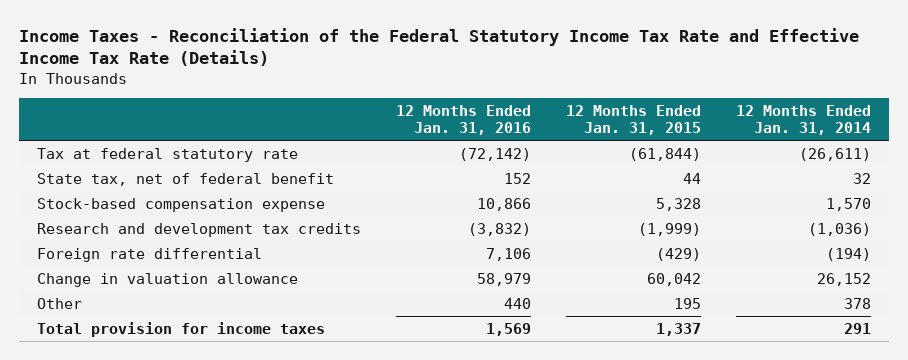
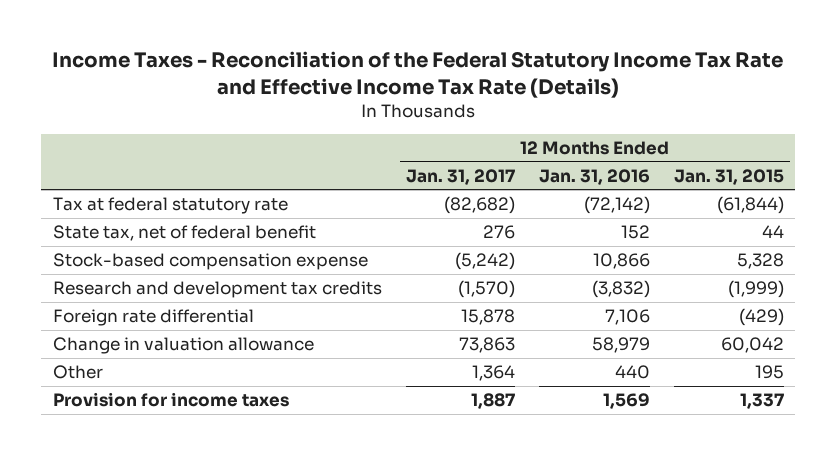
[736,104,872,136] 12 Months Ended Jan. 31, 2014 -> none
none -> [405,169,515,186] Jan. 31, 2017
[37,321,326,337] Total provision for income taxes -> [52,392,289,408] Provision for income taxes

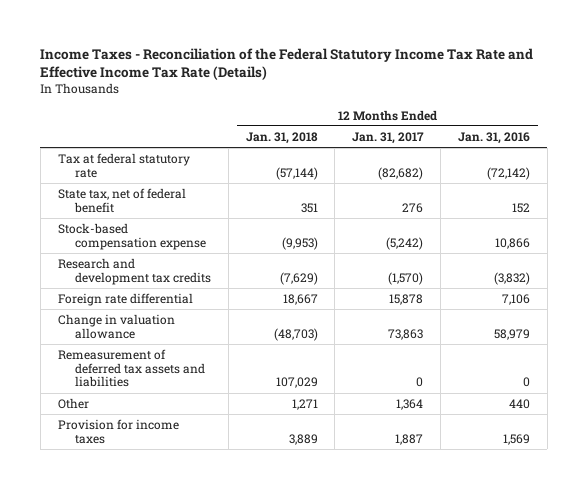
[673,169,784,186] Jan. 31, 2015 -> none
none -> [245,131,318,144] Jan. 31, 2018
none -> [57,348,206,388] Remeasurement of deferred tax assets and liabilities

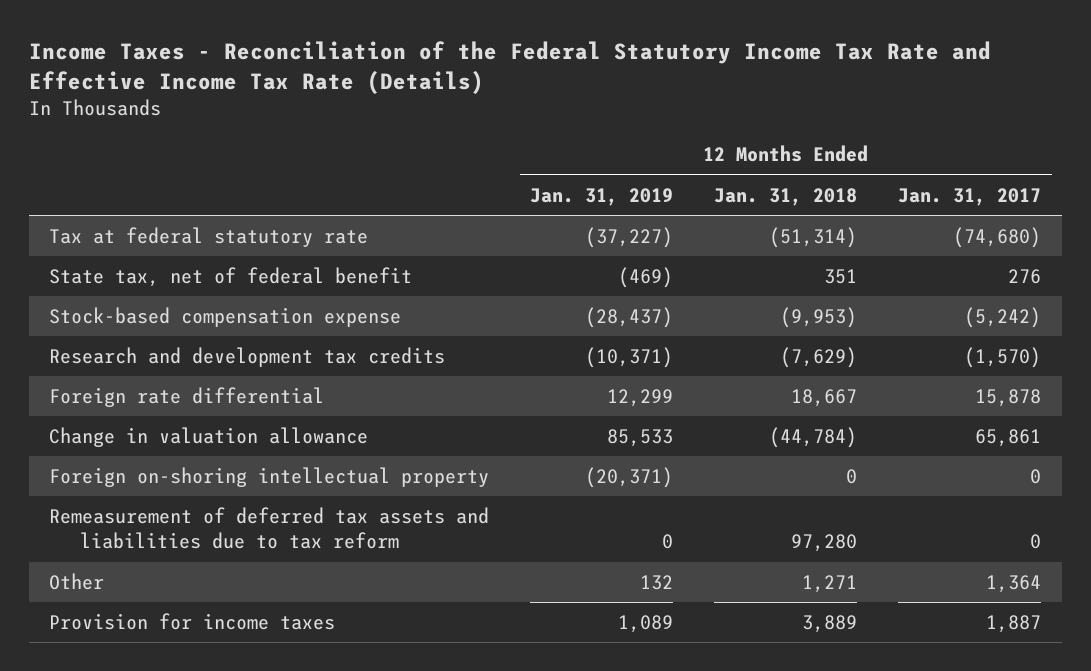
[457,131,530,144] Jan. 31, 2016 -> none
none -> [530,187,674,206] Jan. 31, 2019
[275,166,318,180] (57,144) -> [769,226,858,248] (51,314)
[378,166,424,180] (82,682) -> [953,226,1042,248] (74,680)
[273,327,318,341] (48,703) -> [769,426,858,448] (44,784)
[388,328,424,340] 73,863 -> [975,428,1042,447] 65,861
none -> [49,466,490,487] Foreign on-shoring intellectual property
[57,348,206,388] Remeasurement of deferred tax assets and liabilities -> [49,506,490,550] Remeasurement of deferred tax assets and liabilities due to tax reform
[275,377,318,389] 107,029 -> [791,534,858,553] 97,280

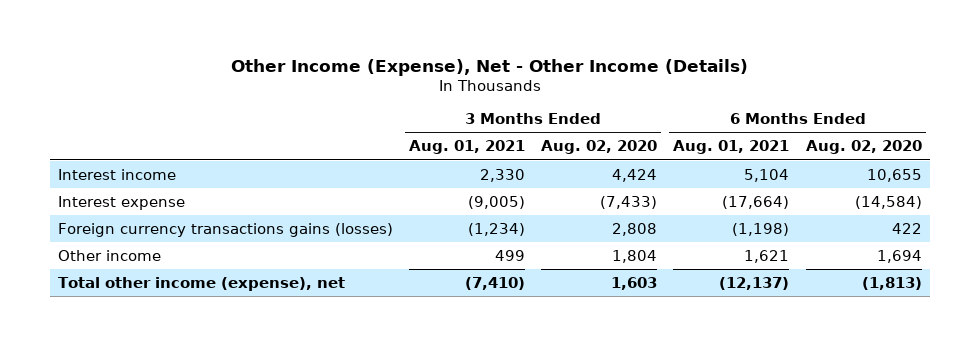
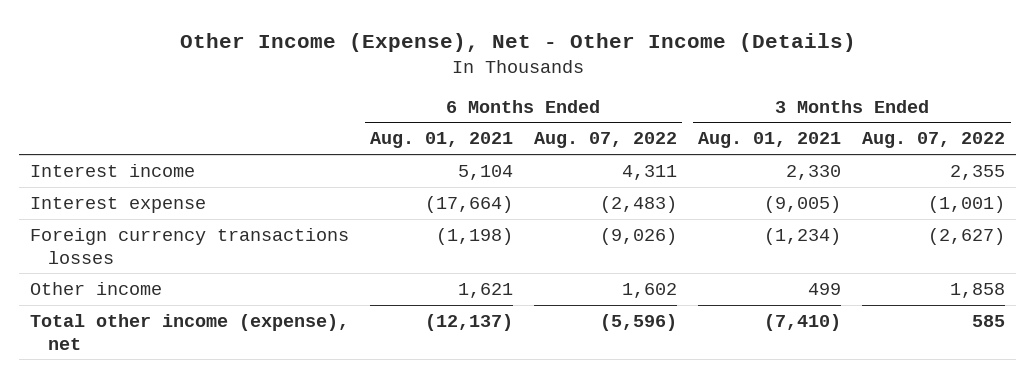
[541,140,658,155] Aug. 02, 2020 -> none
[805,140,922,155] Aug. 02, 2020 -> none
none -> [534,132,678,149] Aug. 07, 2022
none -> [862,132,1006,149] Aug. 07, 2022
[57,222,393,237] Foreign currency transactions gains (losses) -> [29,227,349,264] Foreign currency transactions losses

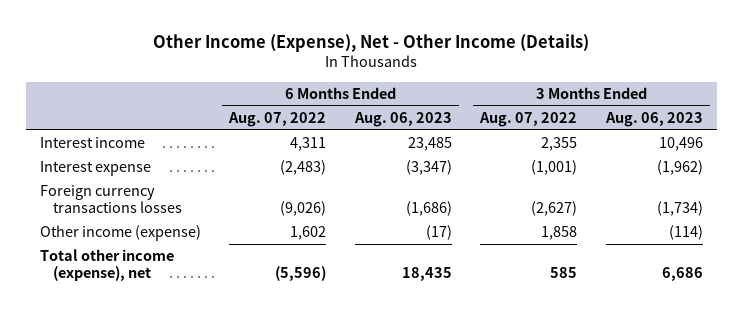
[369,132,513,149] Aug. 01, 2021 -> none
[698,132,842,149] Aug. 01, 2021 -> none
none -> [353,111,452,127] Aug. 06, 2023
none -> [604,111,703,127] Aug. 06, 2023
[29,281,162,295] Other income -> [39,225,201,242] Other income (expense)

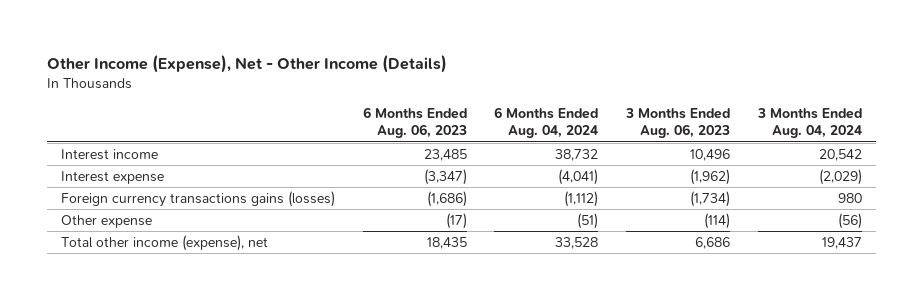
[228,111,327,127] Aug. 07, 2022 -> none
[479,111,578,127] Aug. 07, 2022 -> none
none -> [494,106,599,139] 6 Months Ended Aug. 04, 2024
none -> [757,107,863,139] 3 Months Ended Aug. 04, 2024
[39,185,183,213] Foreign currency transactions losses -> [60,191,335,208] Foreign currency transactions gains (losses)
[39,225,201,242] Other income (expense) -> [60,215,152,229] Other expense

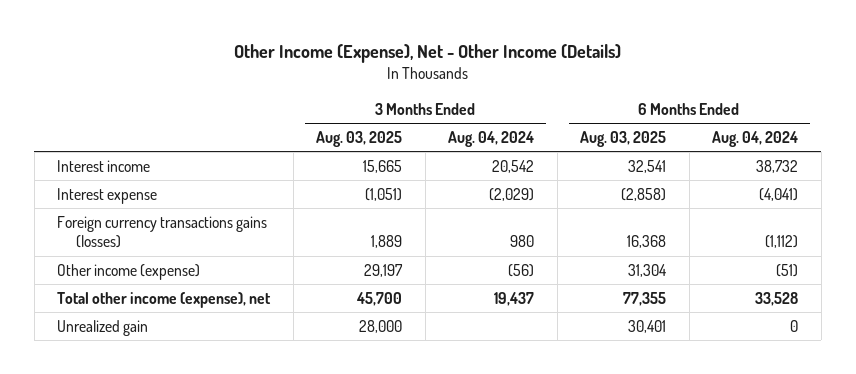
[362,106,467,139] 6 Months Ended Aug. 06, 2023 -> none
[625,107,731,139] 3 Months Ended Aug. 06, 2023 -> none
none -> [316,130,403,147] Aug. 03, 2025
none -> [580,130,667,147] Aug. 03, 2025
[60,215,152,229] Other expense -> [57,263,201,280] Other income (expense)
none -> [57,319,149,336] Unrealized gain

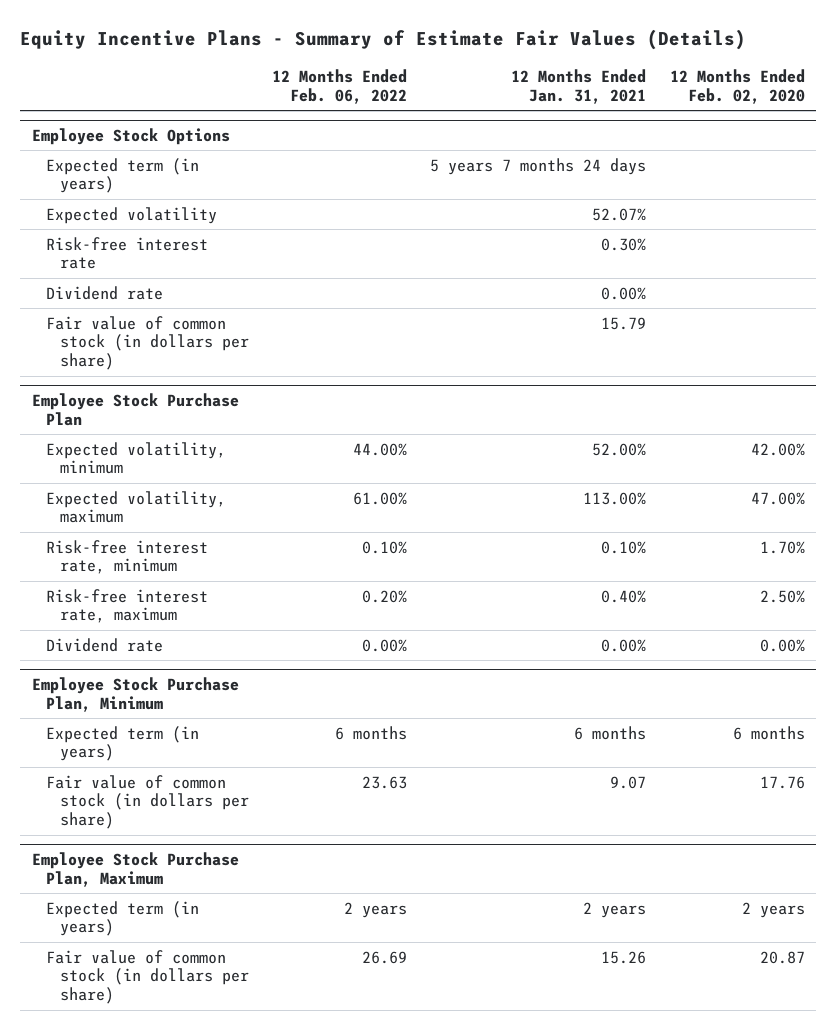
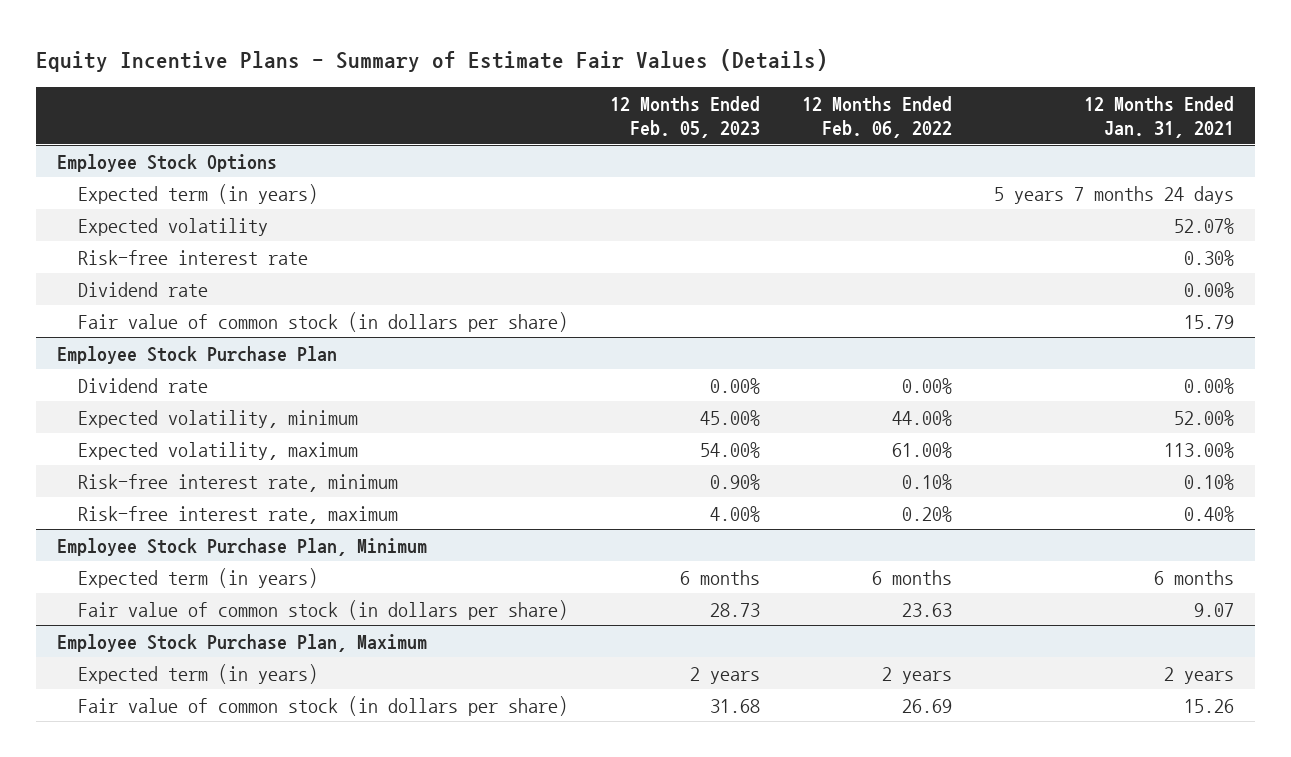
[669,69,805,104] 12 Months Ended Feb. 02, 2020 -> none
none -> [610,95,761,138] 12 Months Ended Feb. 05, 2023
[45,637,163,652] Dividend rate -> [77,377,208,393] Dividend rate

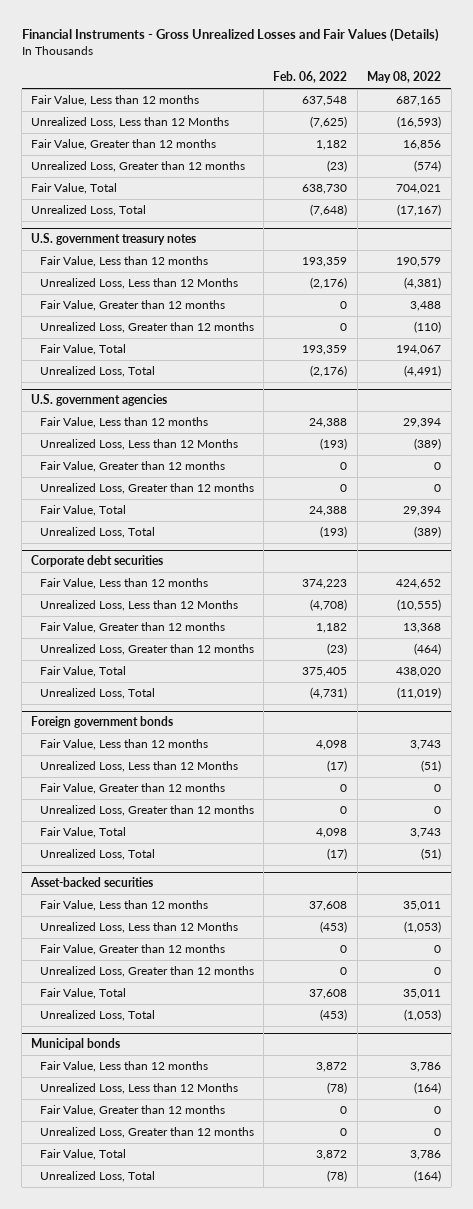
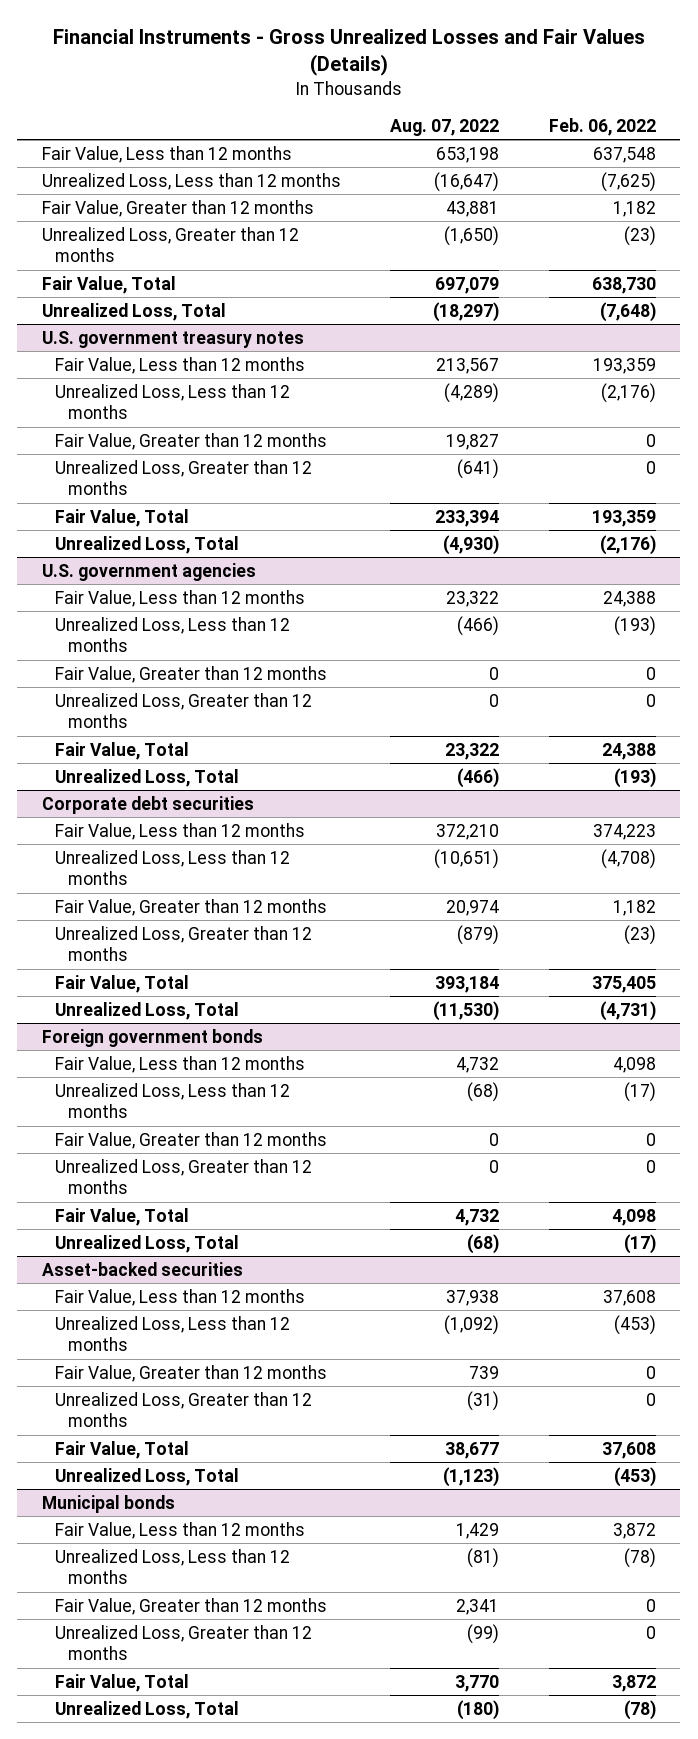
[367,71,442,84] May 08, 2022 -> none
none -> [390,118,500,136] Aug. 07, 2022
[31,117,230,129] Unrealized Loss, Less than 12 Months -> [41,172,341,190] Unrealized Loss, Less than 12 months
[39,278,238,290] Unrealized Loss, Less than 12 Months -> [54,383,290,420] Unrealized Loss, Less than 12 months
[39,439,238,451] Unrealized Loss, Less than 12 Months -> [54,616,290,653] Unrealized Loss, Less than 12 months
[39,600,238,612] Unrealized Loss, Less than 12 Months -> [54,849,290,886] Unrealized Loss, Less than 12 months
[39,761,238,773] Unrealized Loss, Less than 12 Months -> [54,1082,290,1119] Unrealized Loss, Less than 12 months
[39,922,238,934] Unrealized Loss, Less than 12 Months -> [54,1315,290,1352] Unrealized Loss, Less than 12 months
[39,1083,238,1095] Unrealized Loss, Less than 12 Months -> [54,1548,290,1585] Unrealized Loss, Less than 12 months

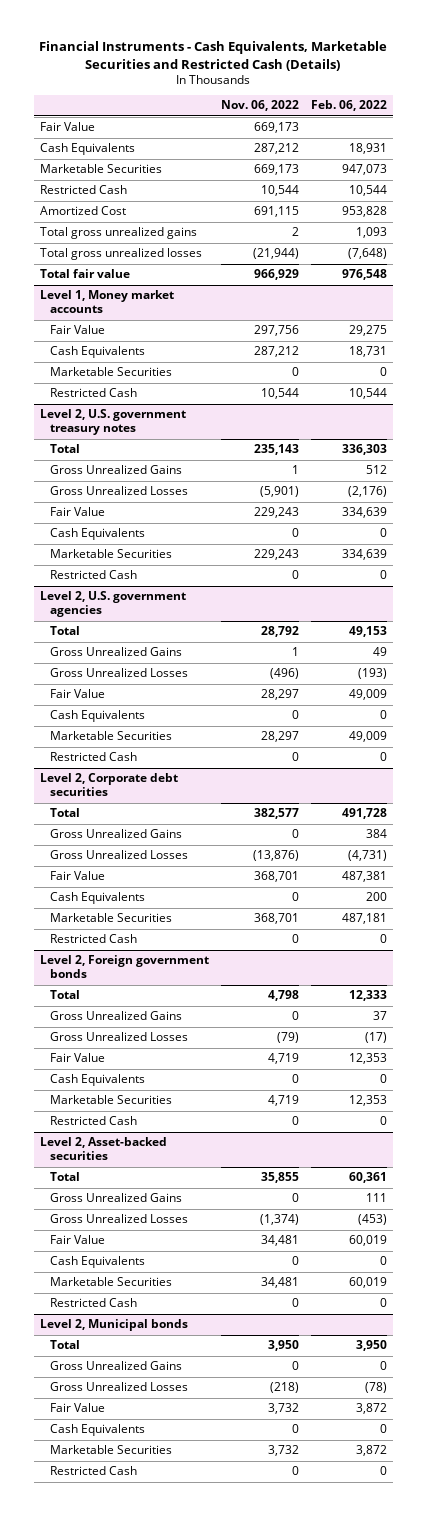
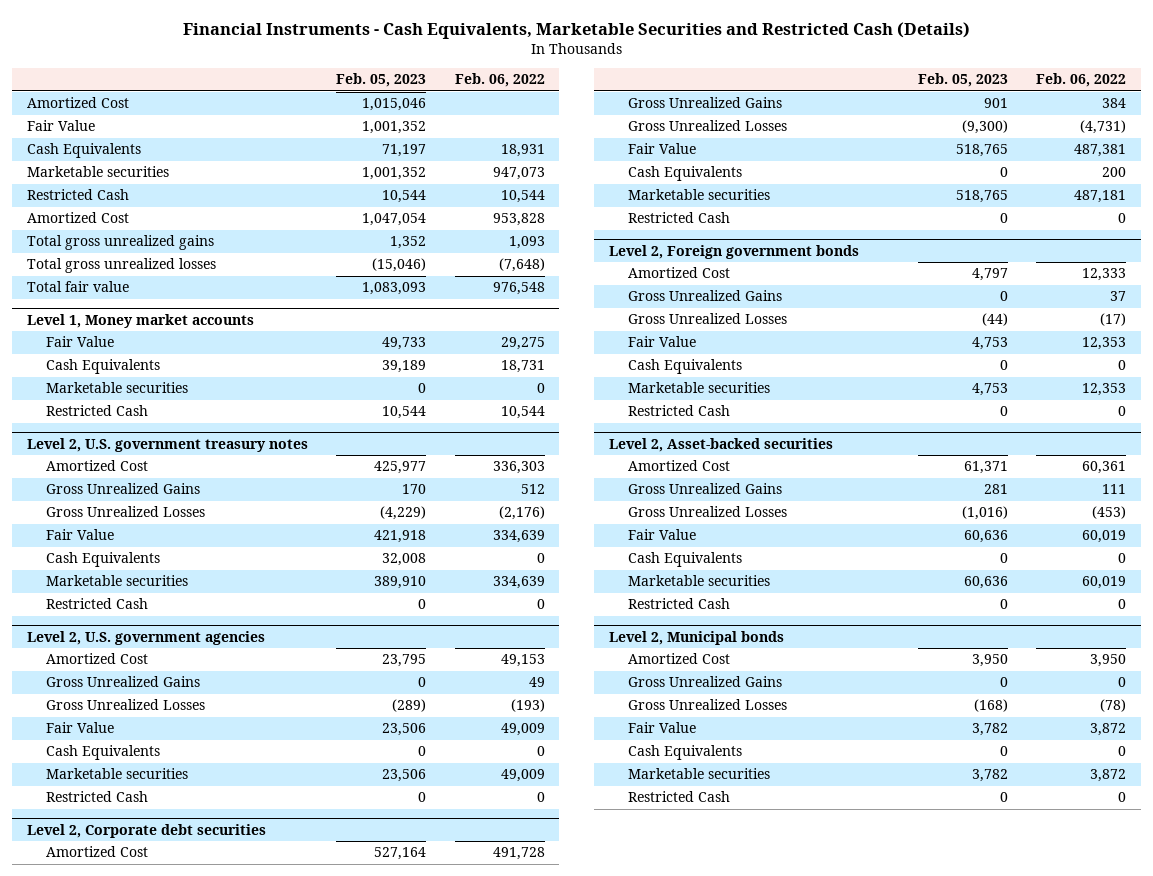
[220,100,299,112] Nov. 06, 2022 -> none
none -> [336,73,427,88] Feb. 05, 2023
none -> [26,97,129,109] Amortized Cost
[39,164,162,174] Marketable Securities -> [26,166,169,178] Marketable securities
[49,367,172,377] Marketable Securities -> [45,382,188,394] Marketable securities
[49,444,80,454] Total -> [45,460,148,472] Amortized Cost
[49,549,172,559] Marketable Securities -> [45,575,188,587] Marketable securities
[49,626,80,636] Total -> [45,653,148,665] Amortized Cost
[49,731,172,741] Marketable Securities -> [45,768,188,780] Marketable securities
[49,808,80,818] Total -> [45,846,148,858] Amortized Cost
[49,913,172,923] Marketable Securities -> [627,189,770,201] Marketable securities
[49,990,80,1000] Total -> [627,267,730,279] Amortized Cost
[49,1095,172,1105] Marketable Securities -> [627,382,770,394] Marketable securities
[49,1172,80,1182] Total -> [627,460,730,472] Amortized Cost
[49,1277,172,1287] Marketable Securities -> [627,575,770,587] Marketable securities
[49,1340,80,1350] Total -> [627,653,730,665] Amortized Cost
[49,1445,172,1455] Marketable Securities -> [627,768,770,780] Marketable securities

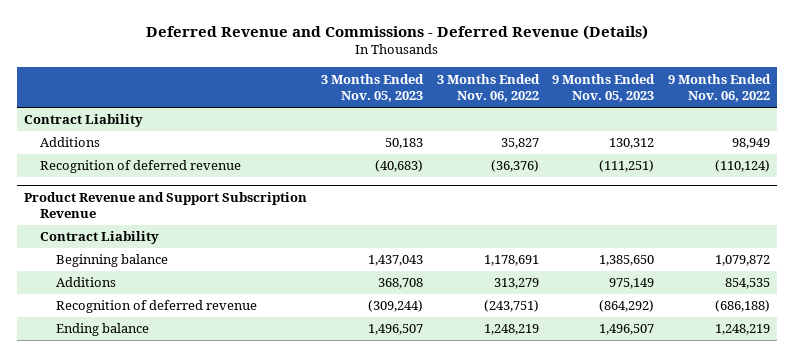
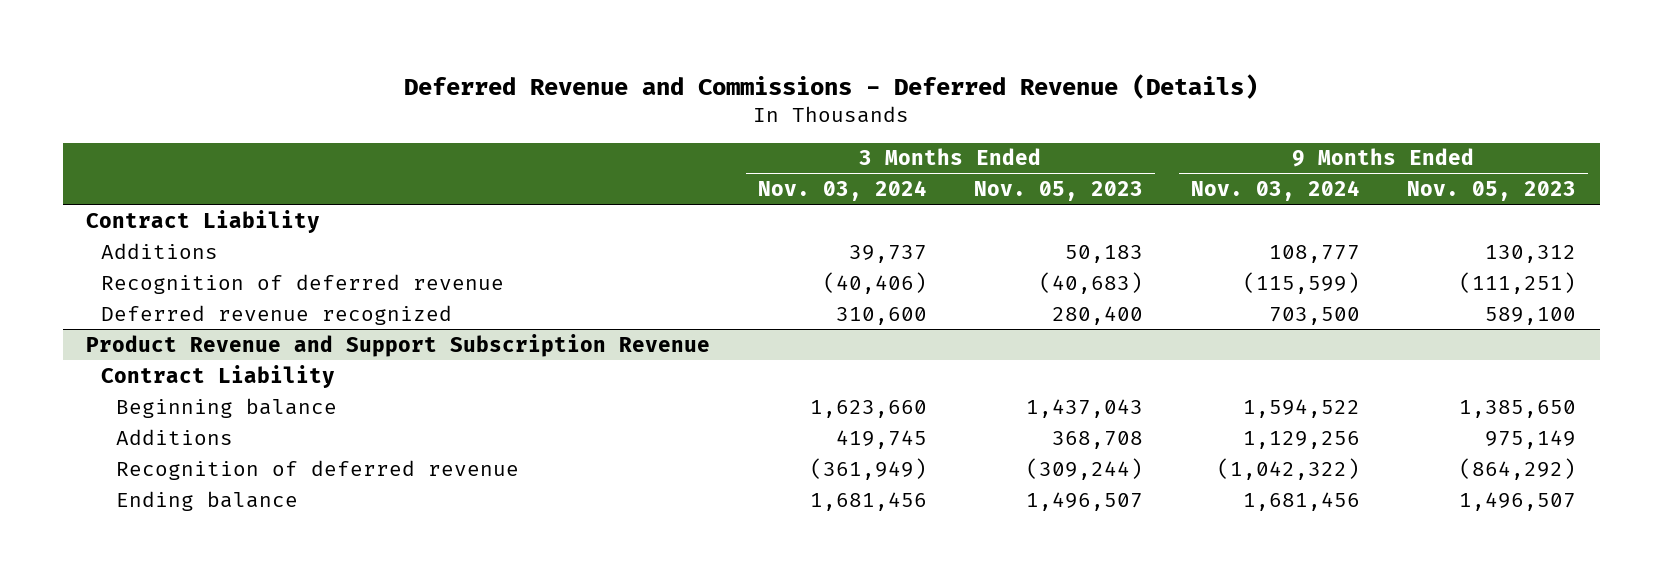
[436,73,540,102] 3 Months Ended Nov. 06, 2022 -> none
[668,73,772,102] 9 Months Ended Nov. 06, 2022 -> none
none -> [757,180,927,202] Nov. 03, 2024
none -> [1190,180,1360,202] Nov. 03, 2024
none -> [101,304,453,325] Deferred revenue recognized

